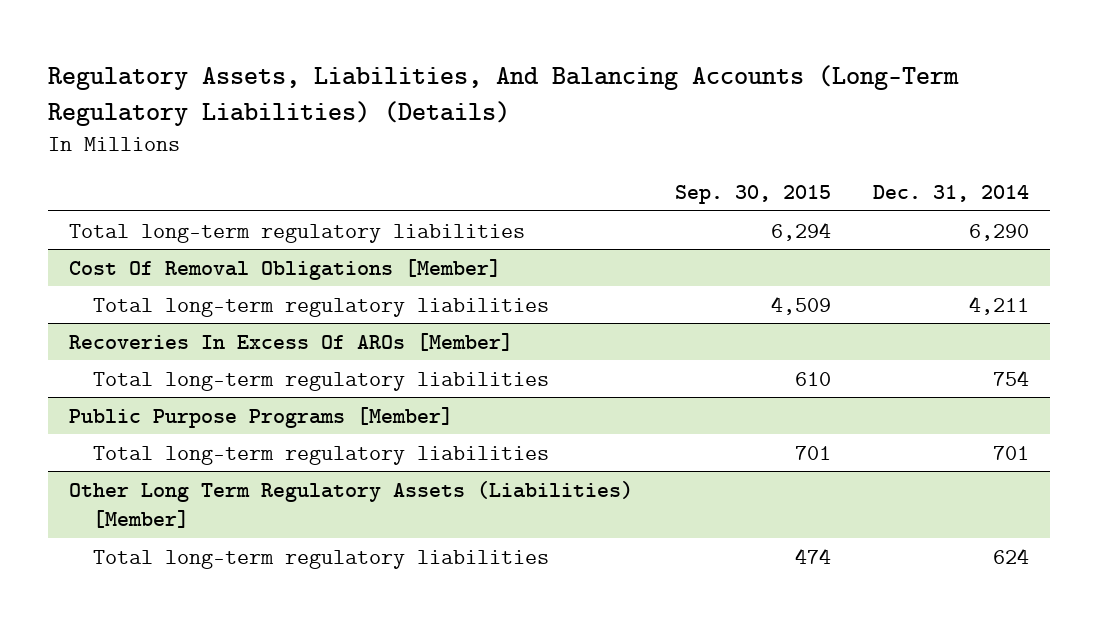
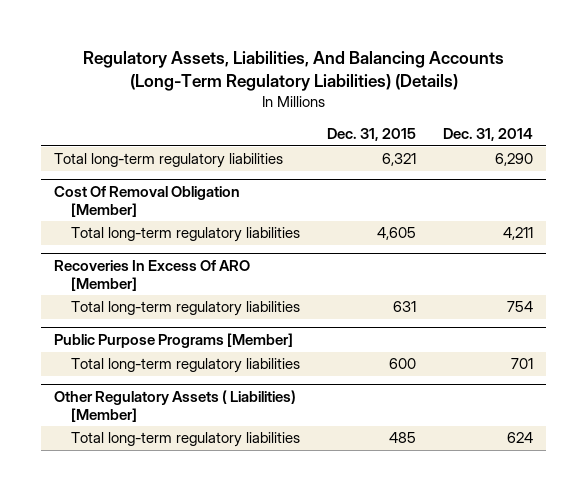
[674,185,831,205] Sep. 30, 2015 -> none
none -> [327,128,417,142] Dec. 31, 2015
[69,258,502,280] Cost Of Removal Obligations [Member] -> [54,186,241,217] Cost Of Removal Obligation [Member]
[69,332,514,351] Recoveries In Excess Of AROs [Member] -> [54,260,251,291] Recoveries In Excess Of ARO [Member]
[69,480,634,529] Other Long Term Regulatory Assets (Liabilities) [Member] -> [54,390,297,422] Other Regulatory Assets ( Liabilities) [Member]

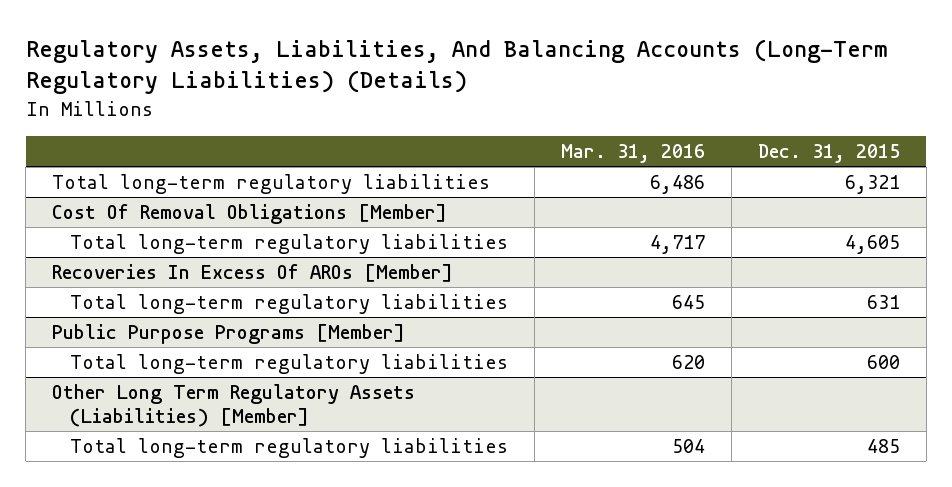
[442,128,533,142] Dec. 31, 2014 -> none
none -> [560,143,705,163] Mar. 31, 2016
[54,186,241,217] Cost Of Removal Obligation [Member] -> [52,204,448,225] Cost Of Removal Obligations [Member]
[54,260,251,291] Recoveries In Excess Of ARO [Member] -> [52,264,454,283] Recoveries In Excess Of AROs [Member]
[54,390,297,422] Other Regulatory Assets ( Liabilities) [Member] -> [52,384,416,427] Other Long Term Regulatory Assets (Liabilities) [Member]

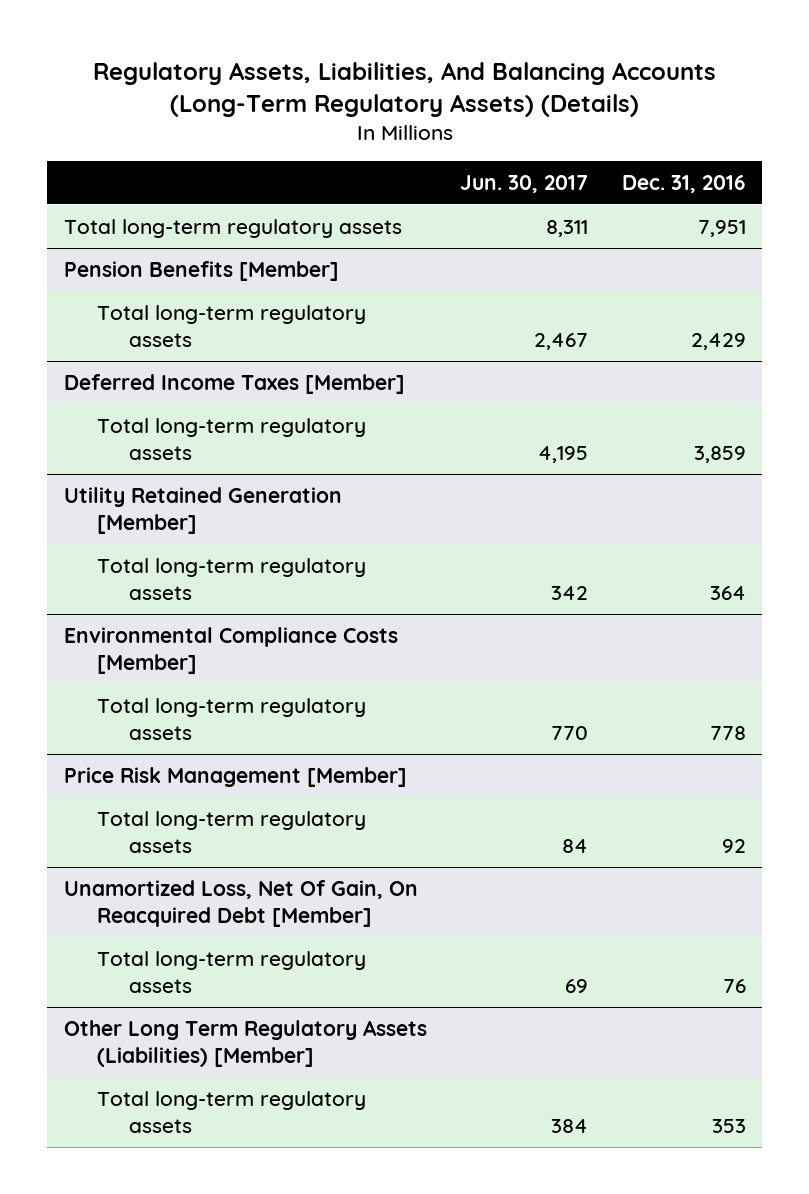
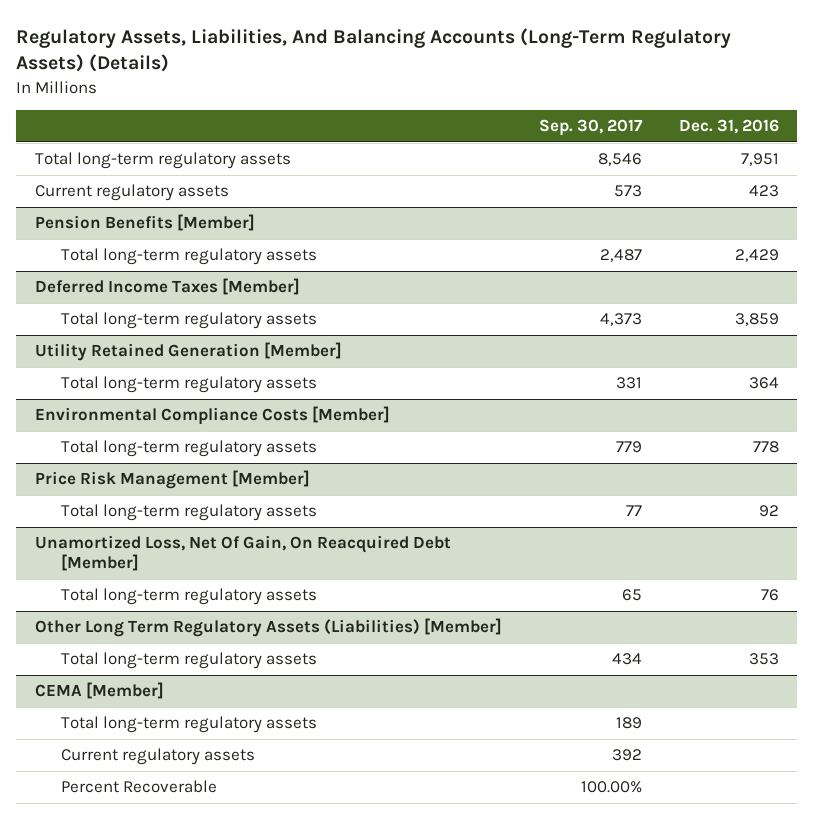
[460,174,589,193] Jun. 30, 2017 -> none
none -> [538,118,643,136] Sep. 30, 2017
none -> [34,184,229,202] Current regulatory assets
none -> [34,682,164,700] CEMA [Member]
none -> [60,716,317,734] Total long-term regulatory assets
none -> [60,748,255,766] Current regulatory assets
none -> [60,780,217,794] Percent Recoverable

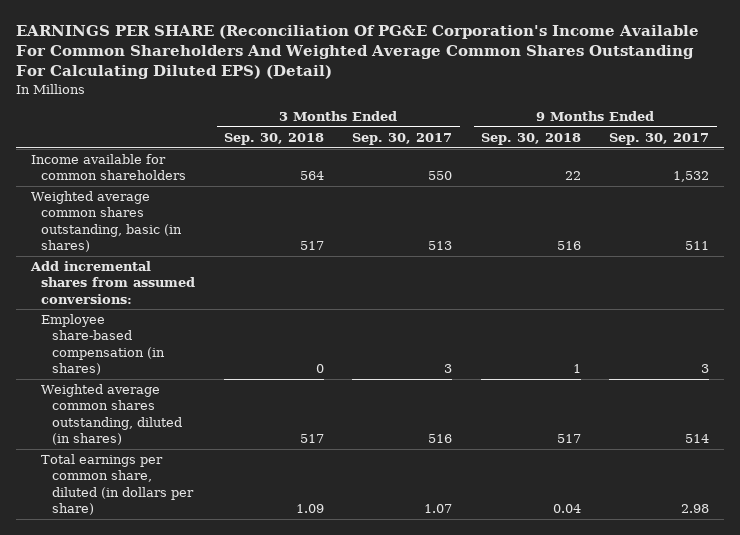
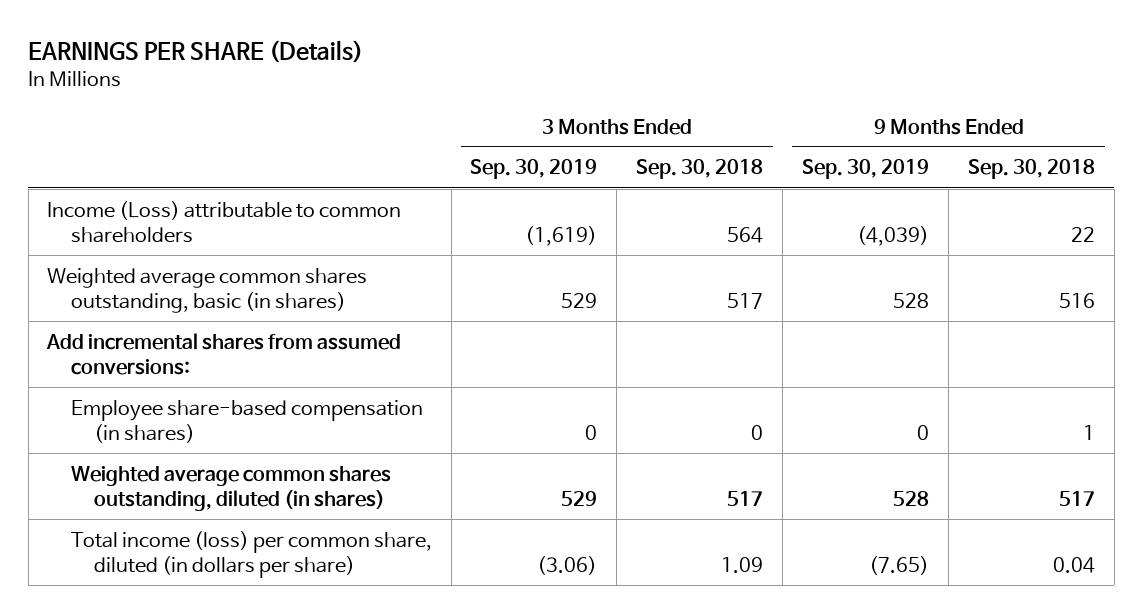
[16,25,700,80] EARNINGS PER SHARE (Reconciliation Of PG&E Corporation's Income Available For Common Shareholders And Weighted Average Common Shares Outstanding For Calculating Diluted EPS) (Detail) -> [28,40,364,64] EARNINGS PER SHARE (Details)
[352,132,453,145] Sep. 30, 2017 -> none
[609,132,710,145] Sep. 30, 2017 -> none
none -> [470,159,598,180] Sep. 30, 2019
none -> [802,159,930,180] Sep. 30, 2019
[30,153,187,181] Income available for common shareholders -> [47,200,402,243] Income (Loss) attributable to common shareholders
[41,453,195,516] Total earnings per common share, diluted (in dollars per share) -> [70,530,432,578] Total income (loss) per common share, diluted (in dollars per share)

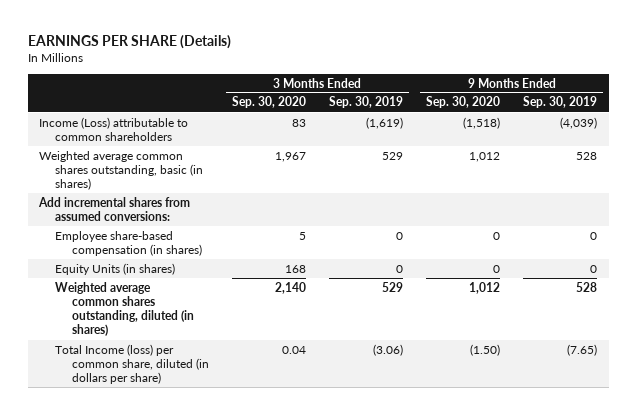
[636,159,764,180] Sep. 30, 2018 -> none
[968,159,1096,180] Sep. 30, 2018 -> none
none -> [231,96,306,109] Sep. 30, 2020
none -> [426,96,501,109] Sep. 30, 2020
none -> [55,262,176,275] Equity Units (in shares)
[70,530,432,578] Total income (loss) per common share, diluted (in dollars per share) -> [55,343,209,385] Total Income (loss) per common share, diluted (in dollars per share)

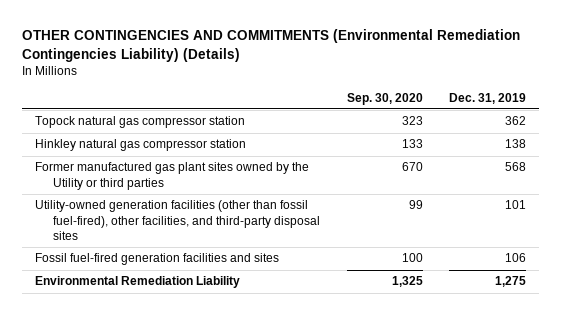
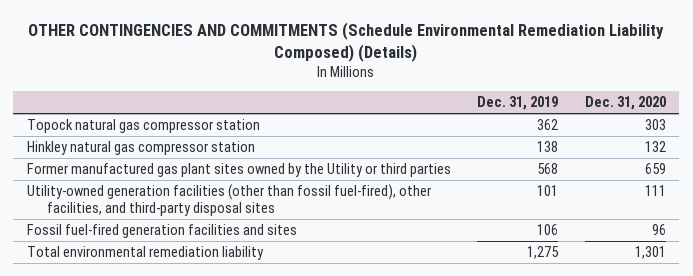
[22,29,521,62] OTHER CONTINGENCIES AND COMMITMENTS (Environmental Remediation Contingencies Liability) (Details) -> [28,21,665,62] OTHER CONTINGENCIES AND COMMITMENTS (Schedule Environmental Remediation Liability Composed) (Details)
[346,92,423,105] Sep. 30, 2020 -> none
none -> [584,96,666,111] Dec. 31, 2020
[35,276,241,289] Environmental Remediation Liability -> [26,245,264,260] Total environmental remediation liability

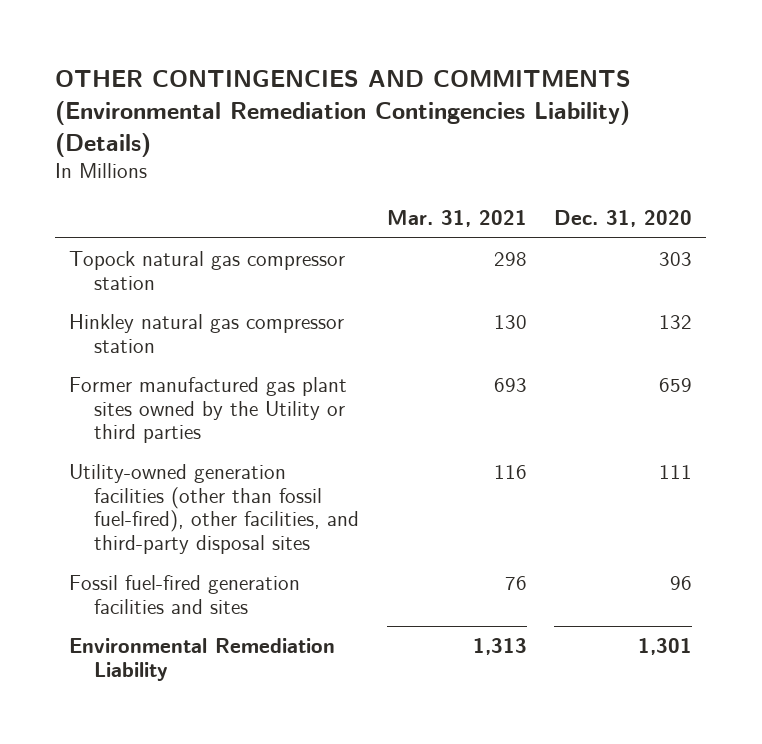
[28,21,665,62] OTHER CONTINGENCIES AND COMMITMENTS (Schedule Environmental Remediation Liability Composed) (Details) -> [55,70,632,157] OTHER CONTINGENCIES AND COMMITMENTS (Environmental Remediation Contingencies Liability) (Details)
[477,96,559,111] Dec. 31, 2019 -> none
none -> [386,210,527,228] Mar. 31, 2021
[26,245,264,260] Total environmental remediation liability -> [69,637,336,681] Environmental Remediation Liability

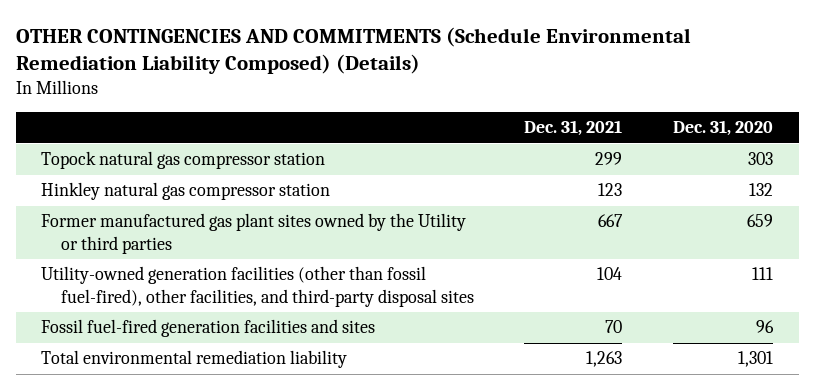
[55,70,632,157] OTHER CONTINGENCIES AND COMMITMENTS (Environmental Remediation Contingencies Liability) (Details) -> [15,27,691,75] OTHER CONTINGENCIES AND COMMITMENTS (Schedule Environmental Remediation Liability Composed) (Details)
[386,210,527,228] Mar. 31, 2021 -> none
none -> [524,120,623,137] Dec. 31, 2021
[69,637,336,681] Environmental Remediation Liability -> [41,350,348,369] Total environmental remediation liability

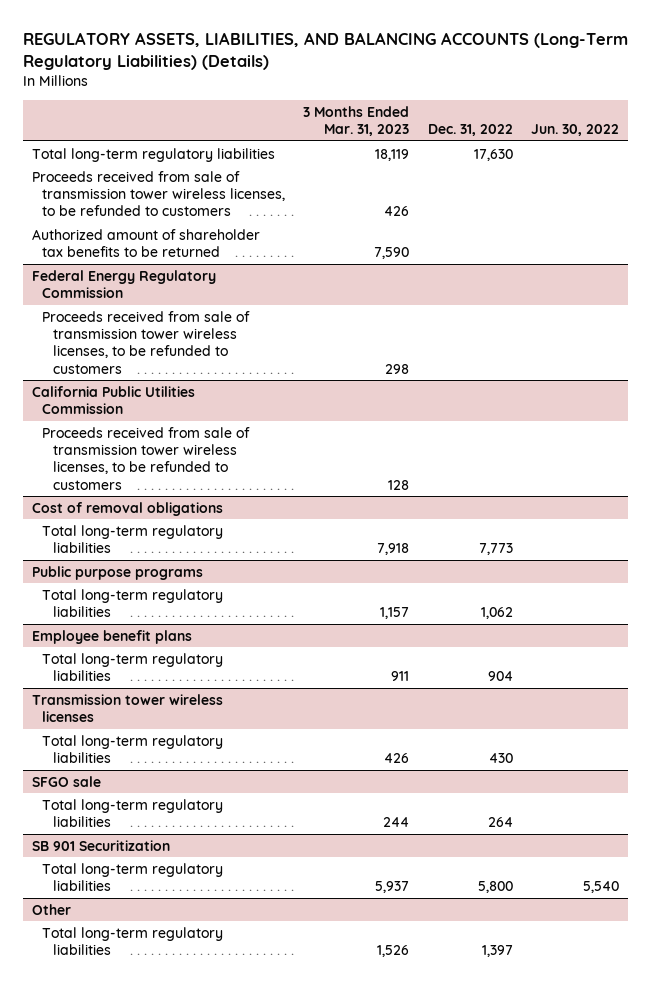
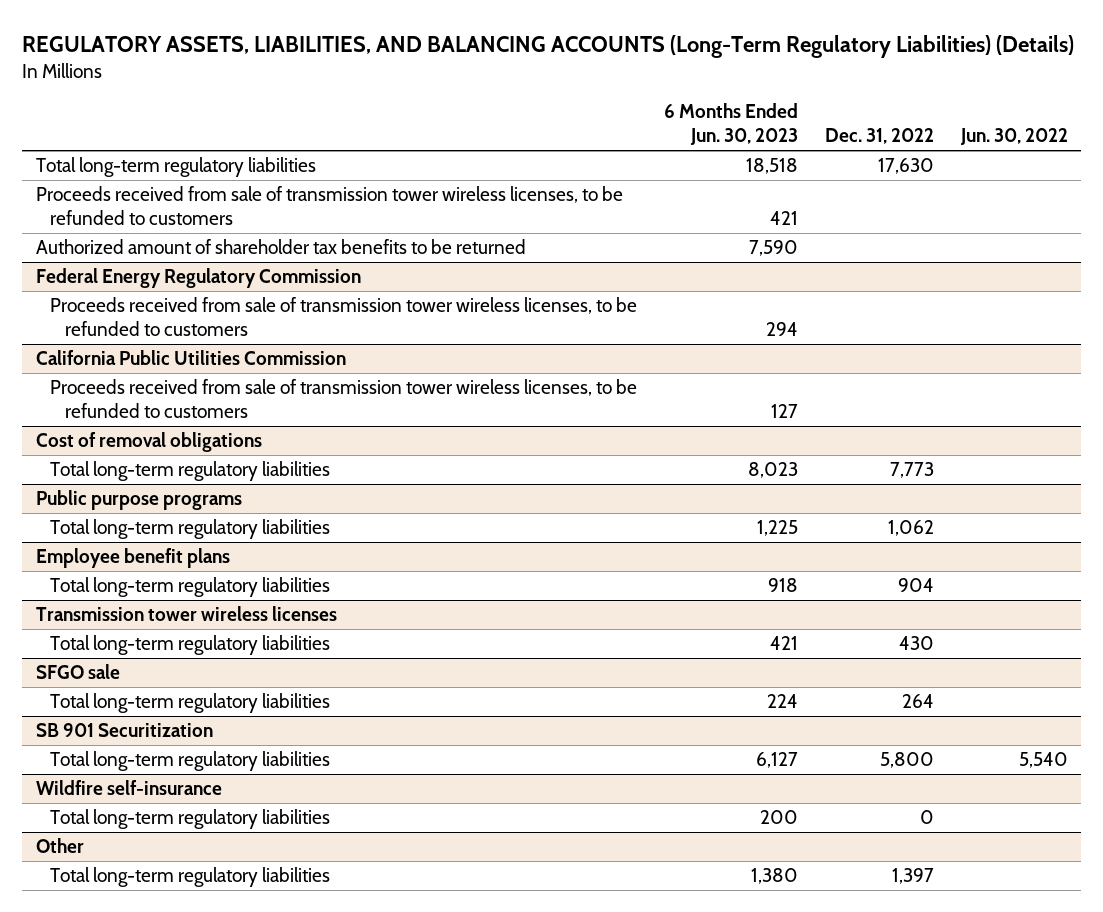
[303,105,410,137] 3 Months Ended Mar. 31, 2023 -> none
none -> [664,103,799,146] 6 Months Ended Jun. 30, 2023
none -> [35,780,222,796] Wildfire self-insurance
none -> [50,809,331,830] Total long-term regulatory liabilities

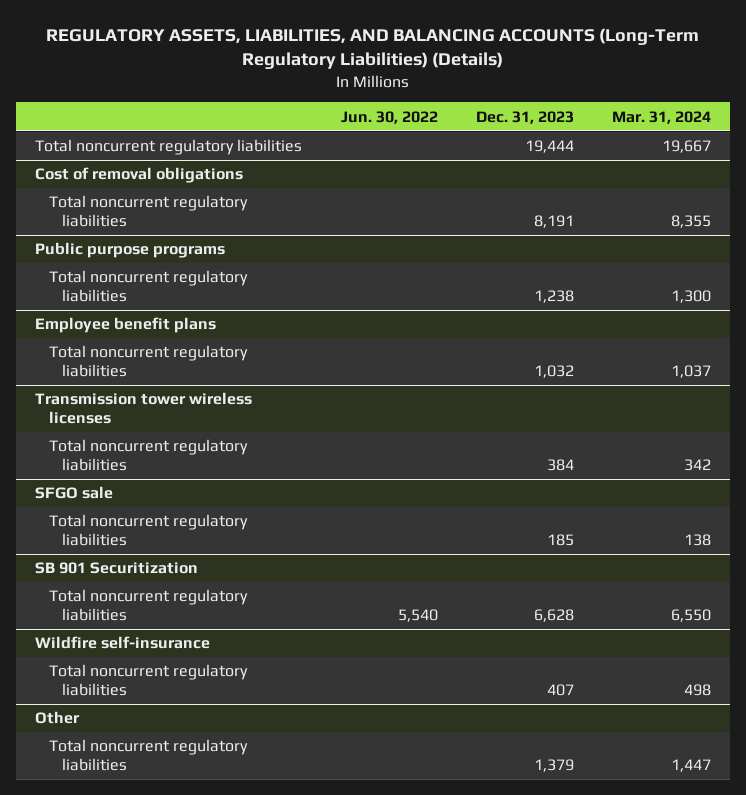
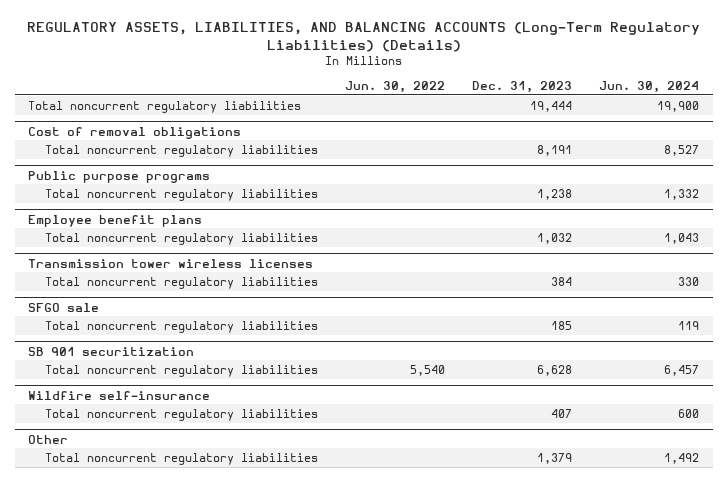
[611,110,711,124] Mar. 31, 2024 -> none
none -> [599,80,700,93] Jun. 30, 2024
[35,562,199,575] SB 901 Securitization -> [28,346,195,356] SB 901 securitization

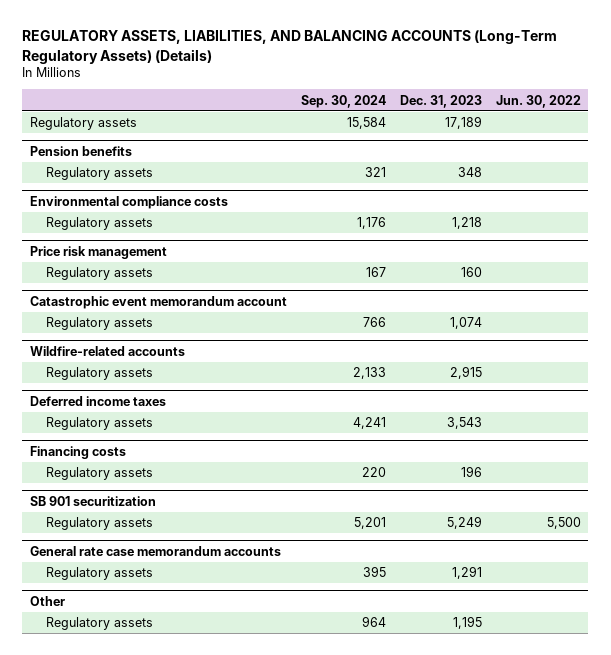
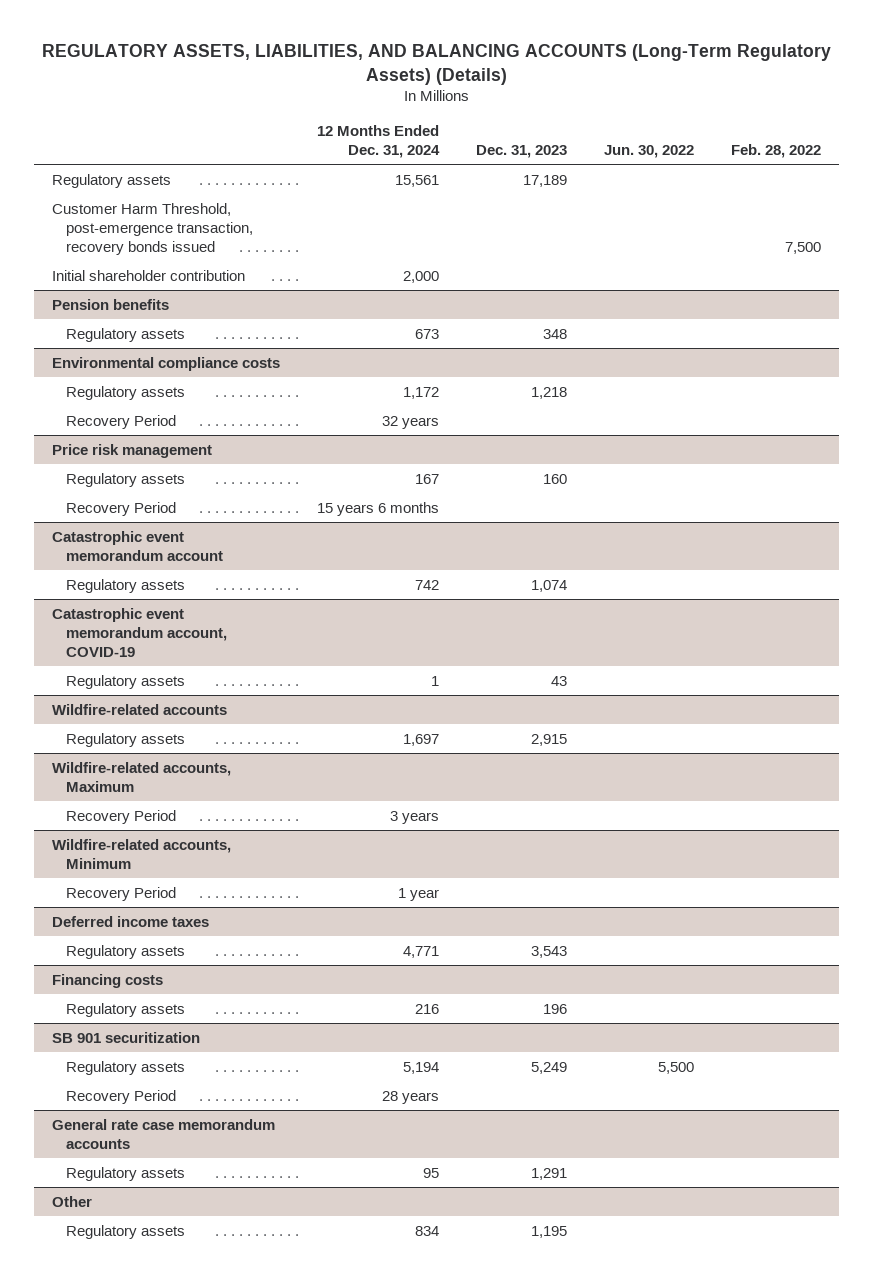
[300,94,386,108] Sep. 30, 2024 -> none
none -> [317,124,441,159] 12 Months Ended Dec. 31, 2024
none -> [730,144,821,159] Feb. 28, 2022
none -> [52,202,254,256] Customer Harm Threshold, post-emergence transaction, recovery bonds issued
none -> [52,269,246,281] Initial shareholder contribution
none -> [66,414,177,429] Recovery Period
none -> [66,501,177,516] Recovery Period
none -> [52,607,228,658] Catastrophic event memorandum account, COVID-19
none -> [66,674,186,689] Regulatory assets
none -> [52,761,232,792] Wildfire-related accounts, Maximum
none -> [66,809,177,824] Recovery Period
none -> [52,838,232,869] Wildfire-related accounts, Minimum
none -> [66,886,177,901] Recovery Period
none -> [66,1089,177,1104] Recovery Period

